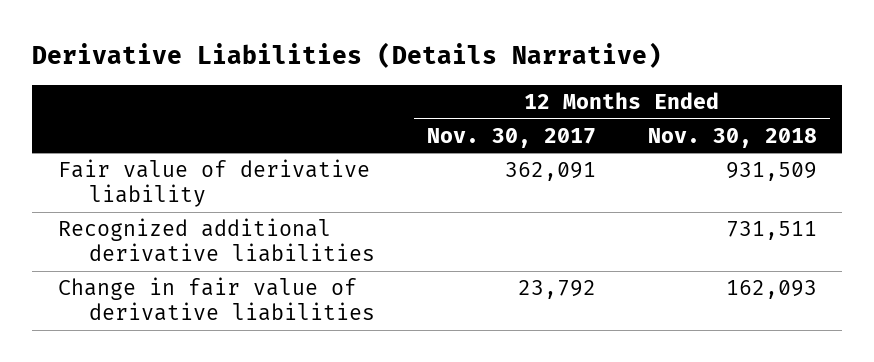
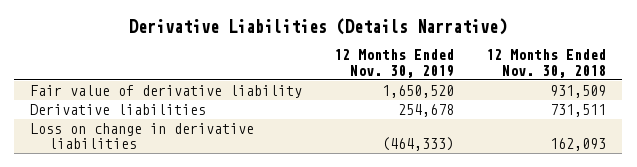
[426,127,596,148] Nov. 30, 2017 -> none
none -> [334,49,455,78] 12 Months Ended Nov. 30, 2019
[57,218,375,263] Recognized additional derivative liabilities -> [30,104,207,116] Derivative liabilities
[57,277,375,322] Change in fair value of derivative liabilities -> [30,123,255,150] Loss on change in derivative liabilities

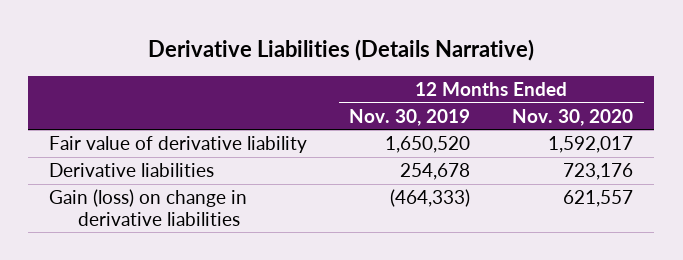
[486,49,607,78] 12 Months Ended Nov. 30, 2018 -> none
none -> [512,108,634,126] Nov. 30, 2020
[30,123,255,150] Loss on change in derivative liabilities -> [49,189,248,226] Gain (loss) on change in derivative liabilities

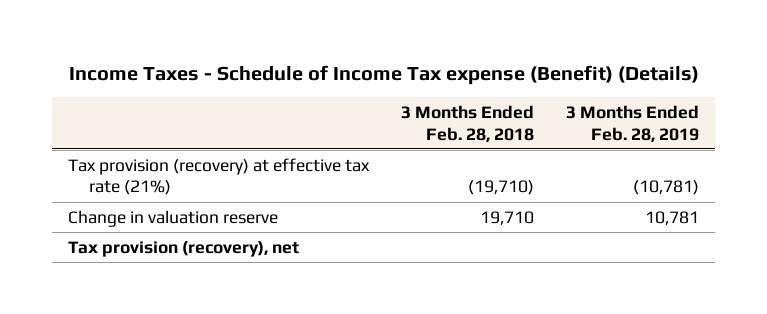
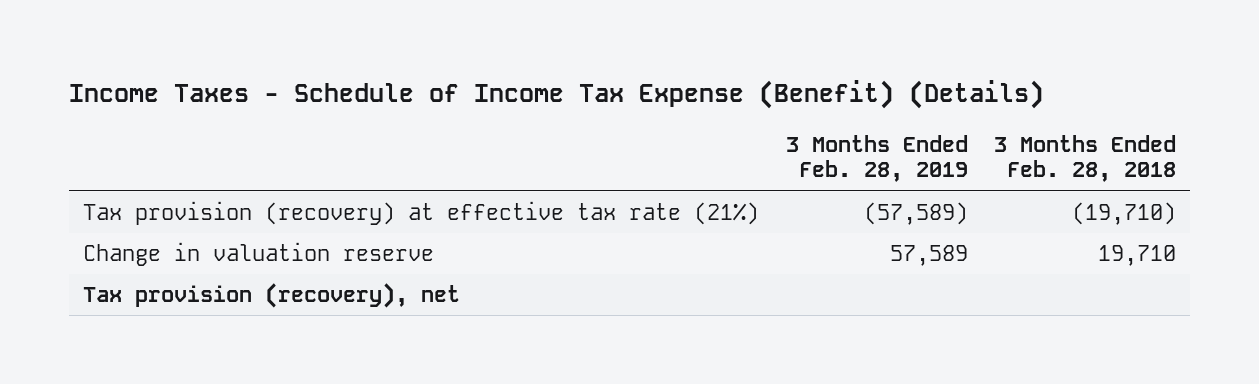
[68,64,699,85] Income Taxes - Schedule of Income Tax expense (Benefit) (Details) -> [69,80,1045,110] Income Taxes - Schedule of Income Tax Expense (Benefit) (Details)
[632,180,699,196] (10,781) -> [863,202,968,226] (57,589)
[644,210,699,225] 10,781 -> [889,245,968,267] 57,589

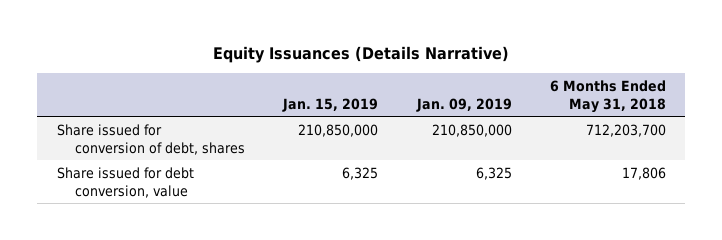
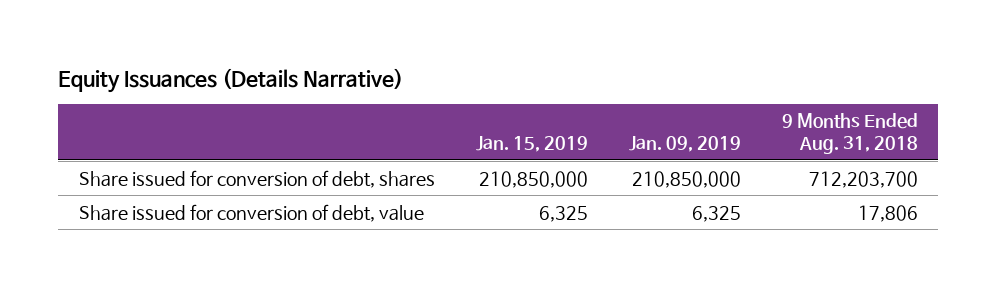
[549,80,666,113] 6 Months Ended May 31, 2018 -> none
none -> [781,113,918,155] 9 Months Ended Aug. 31, 2018
[56,166,194,198] Share issued for debt conversion, value -> [78,203,424,222] Share issued for conversion of debt, value

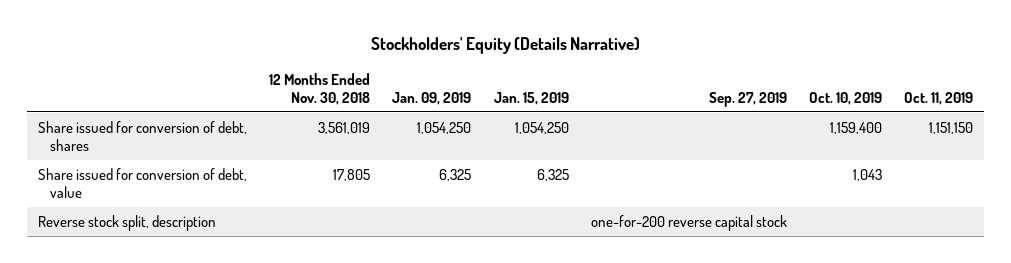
[58,67,404,93] Equity Issuances (Details Narrative) -> [370,37,640,55] Stockholders' Equity (Details Narrative)
[781,113,918,155] 9 Months Ended Aug. 31, 2018 -> none
none -> [269,72,371,106] 12 Months Ended Nov. 30, 2018
none -> [708,92,787,108] Sep. 27, 2019
none -> [808,92,882,106] Oct. 10, 2019
none -> [903,92,973,106] Oct. 11, 2019
[478,170,588,188] 210,850,000 -> [514,121,569,134] 1,054,250
[631,170,741,188] 210,850,000 -> [417,121,472,134] 1,054,250
none -> [38,214,217,231] Reverse stock split, description

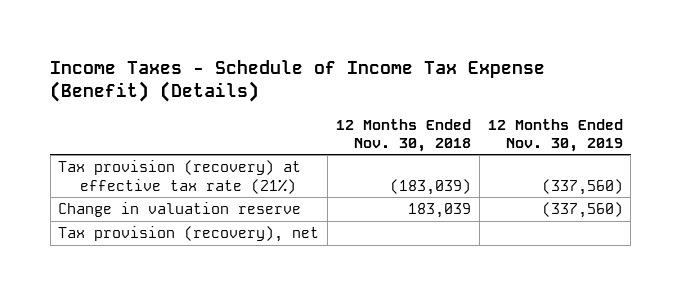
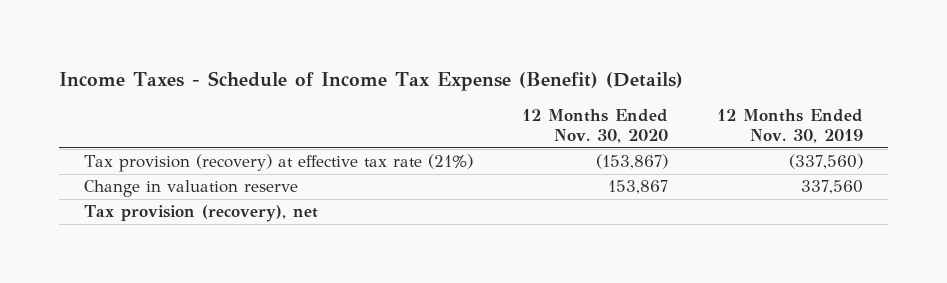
[335,118,471,152] 12 Months Ended Nov. 30, 2018 -> none
none -> [521,109,668,144] 12 Months Ended Nov. 30, 2020
[541,202,623,219] (337,560) -> [801,180,864,195] 337,560

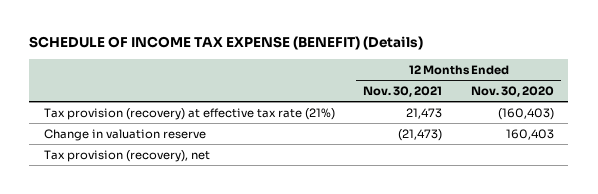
[59,70,684,91] Income Taxes - Schedule of Income Tax Expense (Benefit) (Details) -> [29,36,424,51] SCHEDULE OF INCOME TAX EXPENSE (BENEFIT) (Details)
[717,109,864,144] 12 Months Ended Nov. 30, 2019 -> none
none -> [363,86,443,98] Nov. 30, 2021
[595,154,668,170] (153,867) -> [497,107,554,120] (160,403)
[607,180,668,195] 153,867 -> [505,128,554,140] 160,403

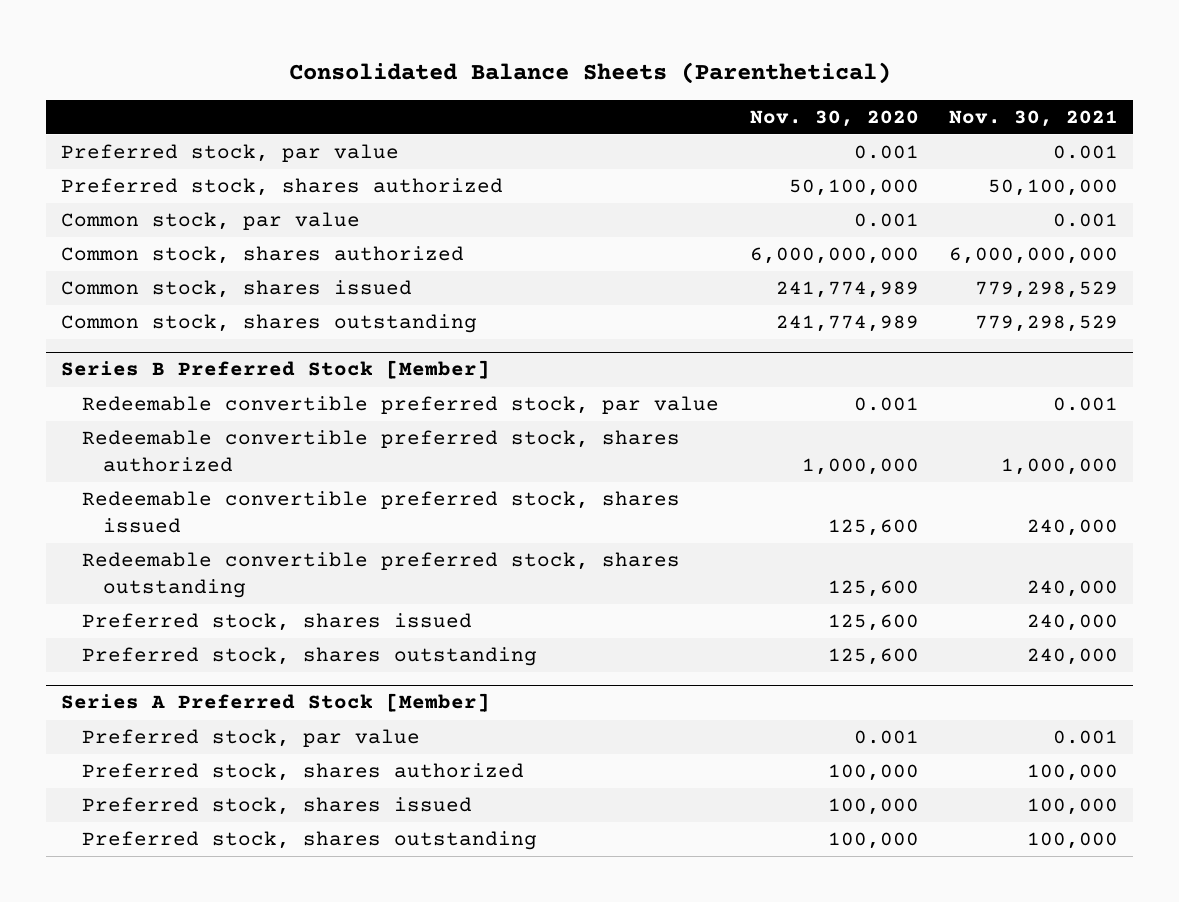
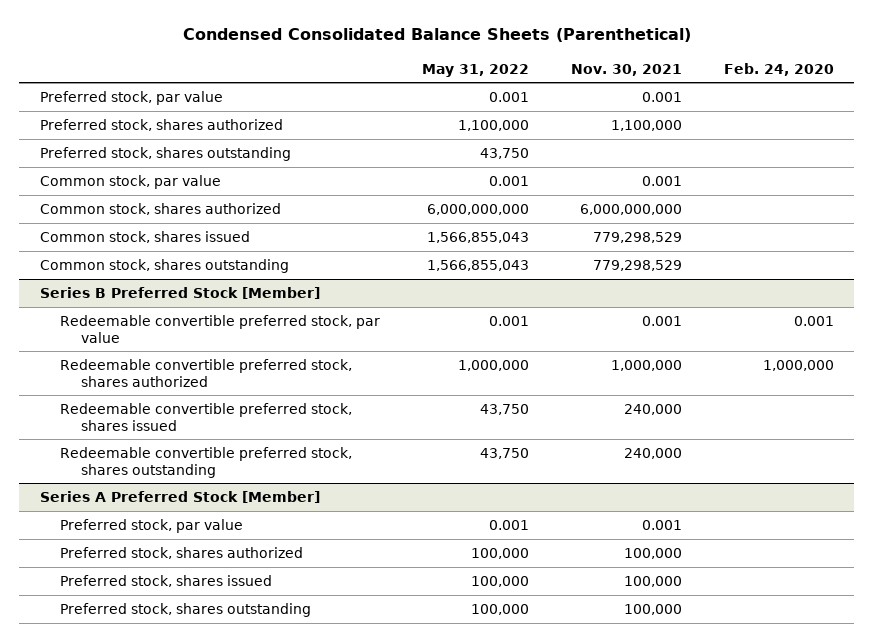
[288,61,891,84] Consolidated Balance Sheets (Parenthetical) -> [182,28,691,43] Condensed Consolidated Balance Sheets (Parenthetical)
[749,109,919,127] Nov. 30, 2020 -> none
none -> [422,63,530,77] May 31, 2022
none -> [723,62,834,76] Feb. 24, 2020
[987,179,1118,197] 50,100,000 -> [610,119,682,131] 1,100,000
none -> [39,146,291,161] Preferred stock, shares outstanding
[82,613,473,632] Preferred stock, shares issued -> none
[82,647,538,667] Preferred stock, shares outstanding -> none

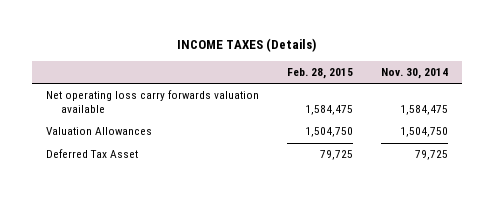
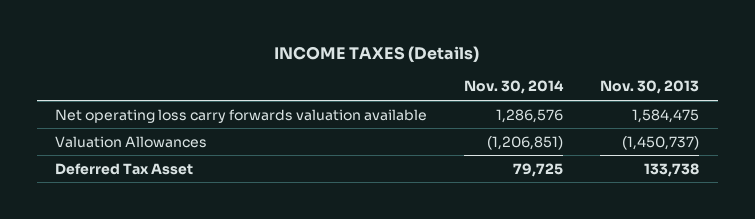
[286,68,353,80] Feb. 28, 2015 -> none
none -> [600,80,700,95] Nov. 30, 2013
[399,105,448,116] 1,584,475 -> [496,108,564,123] 1,286,576
[399,127,448,138] 1,504,750 -> [487,135,564,150] (1,206,851)

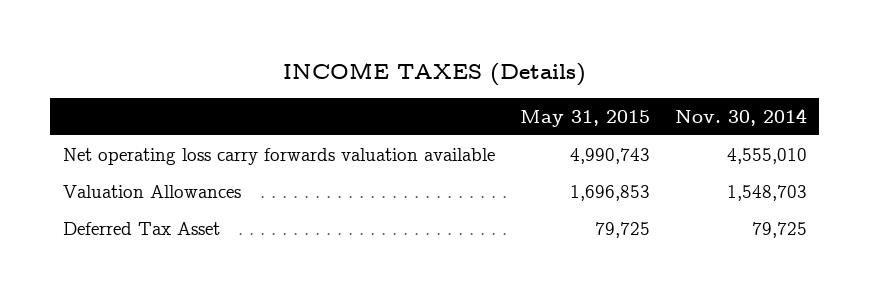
[600,80,700,95] Nov. 30, 2013 -> none
none -> [519,109,650,127] May 31, 2015
[496,108,564,123] 1,286,576 -> [726,147,807,164] 4,555,010
[487,135,564,150] (1,206,851) -> [726,184,807,201] 1,548,703

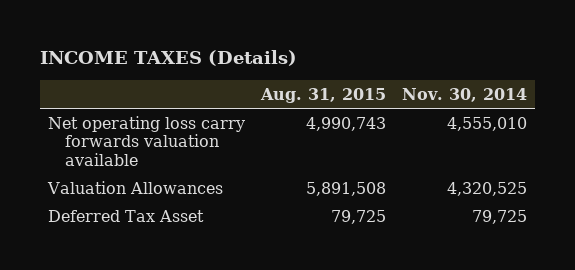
[519,109,650,127] May 31, 2015 -> none
none -> [259,87,386,103] Aug. 31, 2015
[726,184,807,201] 1,548,703 -> [446,181,527,196] 4,320,525

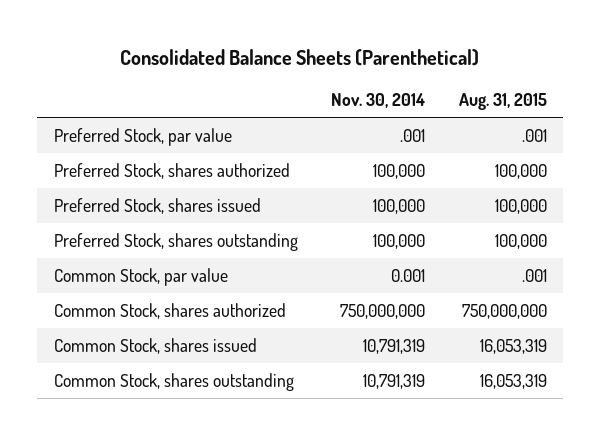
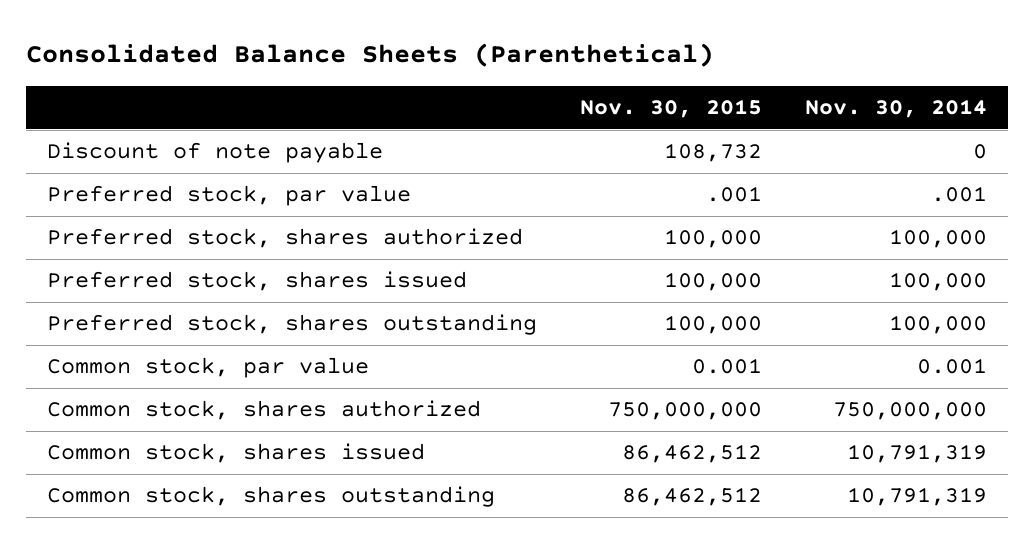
[458,92,547,110] Aug. 31, 2015 -> none
none -> [580,99,763,119] Nov. 30, 2015
none -> [47,142,384,164] Discount of note payable
[54,127,233,146] Preferred Stock, par value -> [47,185,412,207] Preferred stock, par value
[54,162,291,179] Preferred Stock, shares authorized -> [47,228,524,249] Preferred stock, shares authorized
[54,197,262,214] Preferred Stock, shares issued -> [47,271,468,292] Preferred stock, shares issued
[54,232,299,251] Preferred Stock, shares outstanding -> [47,314,538,336] Preferred stock, shares outstanding
[54,267,229,286] Common Stock, par value -> [47,357,370,379] Common stock, par value
[54,302,287,319] Common Stock, shares authorized -> [47,400,482,421] Common stock, shares authorized
[54,337,258,354] Common Stock, shares issued -> [47,443,426,464] Common stock, shares issued
[54,372,295,391] Common Stock, shares outstanding -> [47,486,496,508] Common stock, shares outstanding

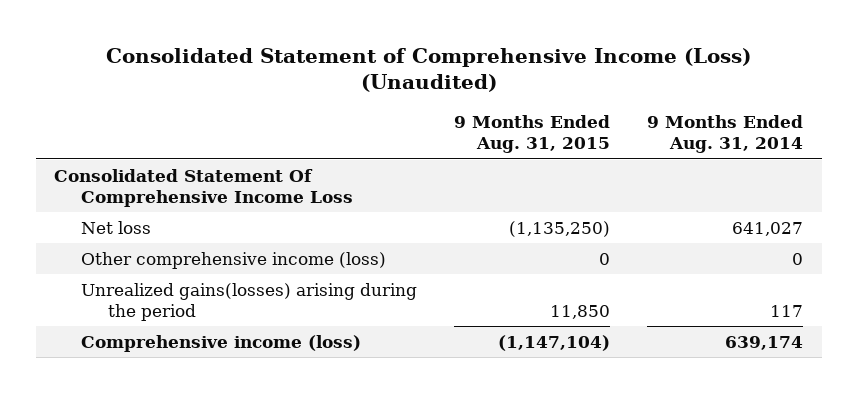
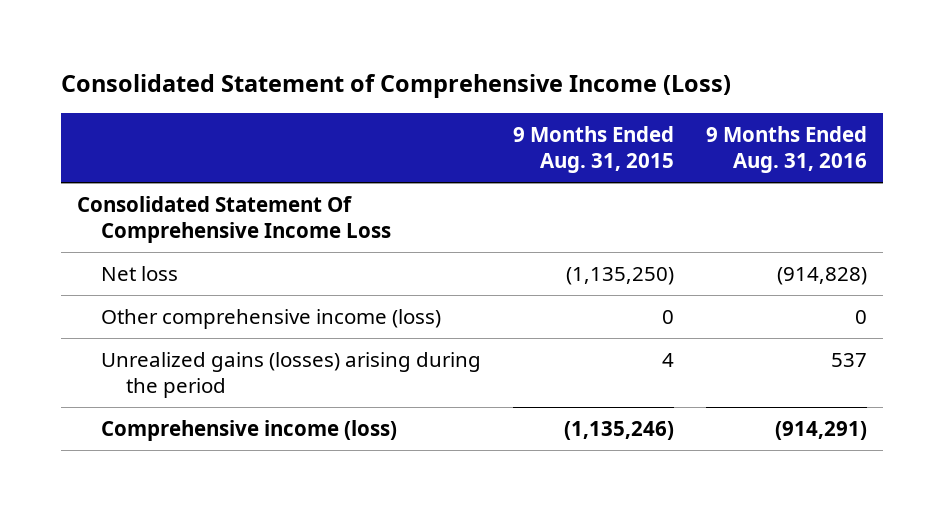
[105,47,751,93] Consolidated Statement of Comprehensive Income (Loss) (Unaudited) -> [60,74,731,99] Consolidated Statement of Comprehensive Income (Loss)
[647,115,804,154] 9 Months Ended Aug. 31, 2014 -> none
none -> [706,125,868,174] 9 Months Ended Aug. 31, 2016
[81,282,418,322] Unrealized gains(losses) arising during the period -> [101,351,482,399] Unrealized gains (losses) arising during the period
[550,305,611,320] 11,850 -> [662,352,675,367] 4
[498,334,611,351] (1,147,104) -> [564,420,675,440] (1,135,246)

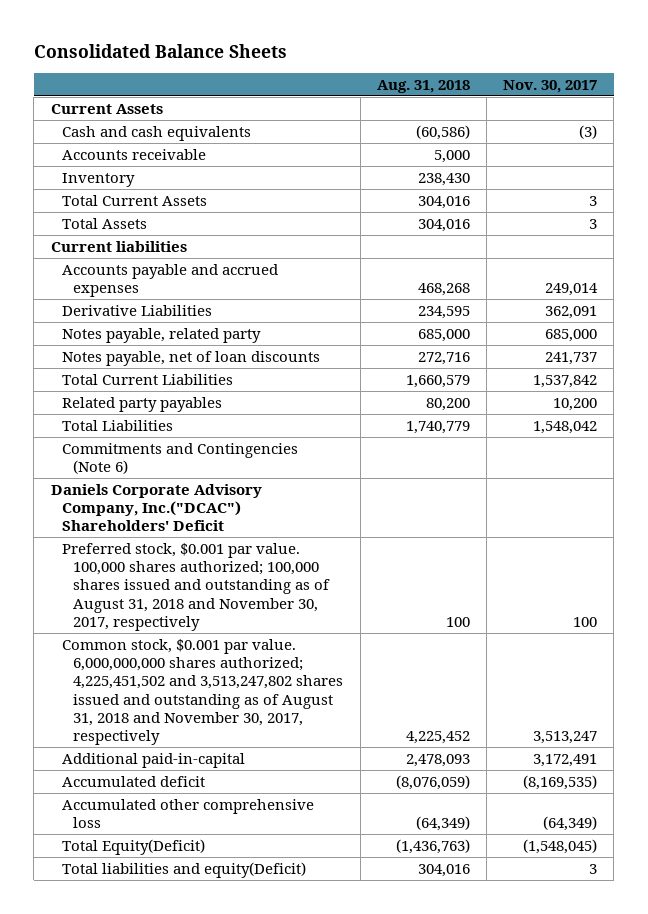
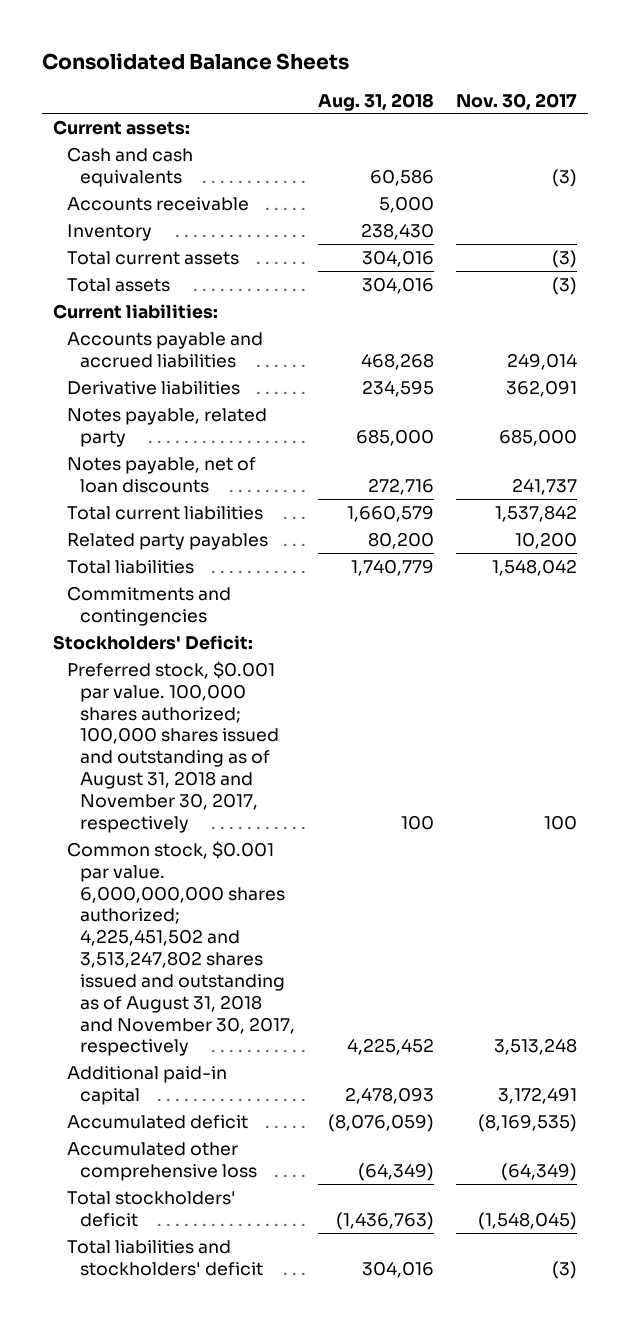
[50,103,163,114] Current Assets -> [52,119,190,135] Current assets:
[415,124,470,140] (60,586) -> [369,168,434,186] 60,586
[61,194,207,206] Total Current Assets -> [66,250,239,265] Total current assets
[589,195,598,206] 3 -> [552,249,578,268] (3)
[61,217,147,229] Total Assets -> [66,277,170,292] Total assets
[589,218,598,229] 3 -> [552,276,578,295] (3)
[50,240,187,252] Current liabilities -> [52,303,218,319] Current liabilities:
[61,263,278,298] Accounts payable and accrued expenses -> [66,331,263,368] Accounts payable and accrued liabilities
[61,304,212,316] Derivative Liabilities -> [66,380,240,395] Derivative liabilities
[61,373,233,385] Total Current Liabilities -> [66,505,263,520] Total current liabilities
[61,419,173,431] Total Liabilities -> [66,559,194,574] Total liabilities
[61,442,298,475] Commitments and Contingencies (Note 6) -> [66,585,231,626] Commitments and contingencies
[50,483,262,532] Daniels Corporate Advisory Company, Inc.("DCAC") Shareholders' Deficit -> [52,634,253,650] Stockholders' Deficit:
[533,731,598,745] 3,513,247 -> [494,1038,578,1056] 3,513,248
[61,752,245,768] Additional paid-in-capital -> [66,1065,227,1105] Additional paid-in capital
[61,838,205,855] Total Equity(Deficit) -> [66,1190,236,1227] Total stockholders' deficit
[61,861,306,878] Total liabilities and equity(Deficit) -> [66,1239,264,1276] Total liabilities and stockholders' deficit
[589,863,598,874] 3 -> [552,1260,578,1279] (3)

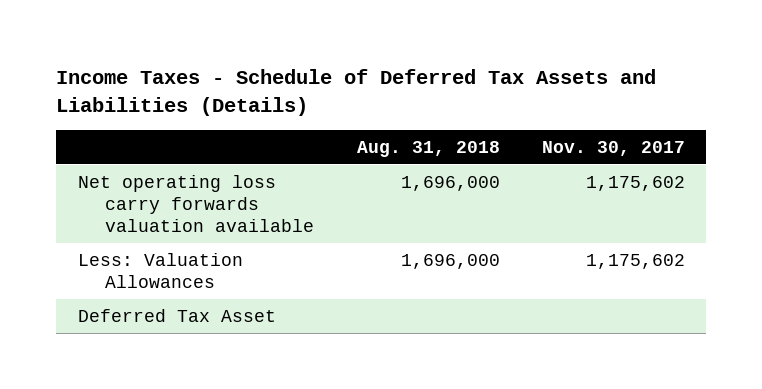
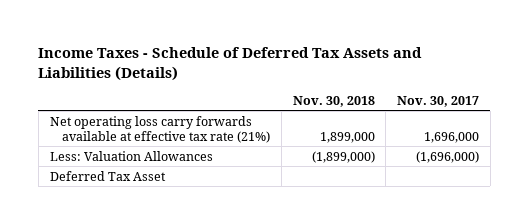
[356,140,500,157] Aug. 31, 2018 -> none
none -> [292,95,375,107] Nov. 30, 2018
[77,174,315,232] Net operating loss carry forwards valuation available -> [49,115,271,143] Net operating loss carry forwards available at effective tax rate (21%)
[585,175,685,191] 1,175,602 -> [424,131,480,143] 1,696,000
[585,253,685,269] 1,175,602 -> [416,150,480,163] (1,696,000)

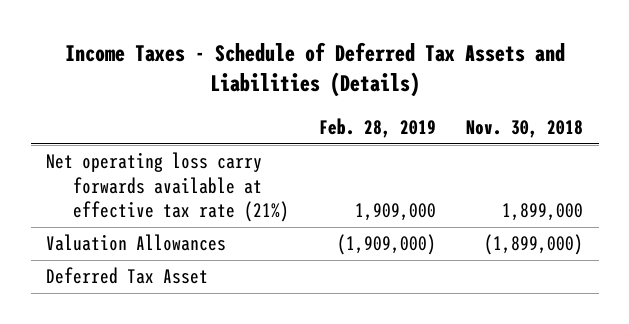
[397,95,480,107] Nov. 30, 2017 -> none
none -> [319,117,437,138] Feb. 28, 2019
[49,150,213,161] Less: Valuation Allowances -> [45,234,226,252] Valuation Allowances

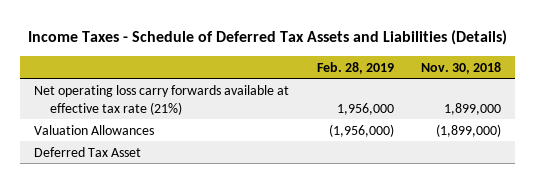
[355,202,437,221] 1,909,000 -> [336,102,394,115] 1,956,000
[337,234,437,256] (1,909,000) -> [328,123,394,137] (1,956,000)

